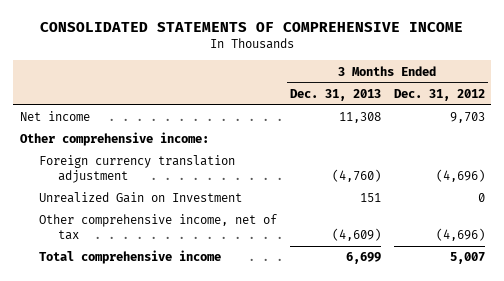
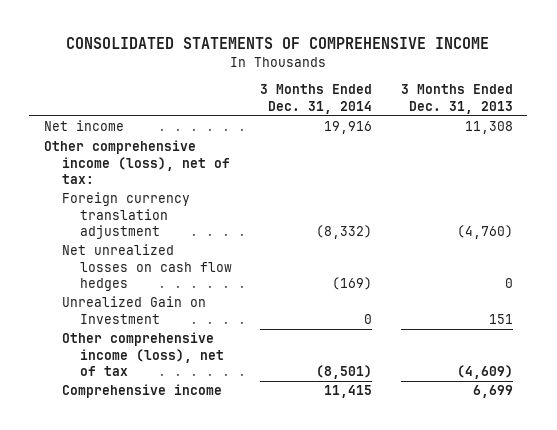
[393,88,485,101] Dec. 31, 2012 -> none
none -> [260,84,373,114] 3 Months Ended Dec. 31, 2014
[19,132,209,147] Other comprehensive income: -> [43,140,230,185] Other comprehensive income (loss), net of tax:
none -> [61,244,232,292] Net unrealized losses on cash flow hedges
[38,214,277,240] Other comprehensive income, net of tax -> [61,332,224,377] Other comprehensive income (loss), net of tax
[38,250,221,265] Total comprehensive income -> [61,384,222,399] Comprehensive income

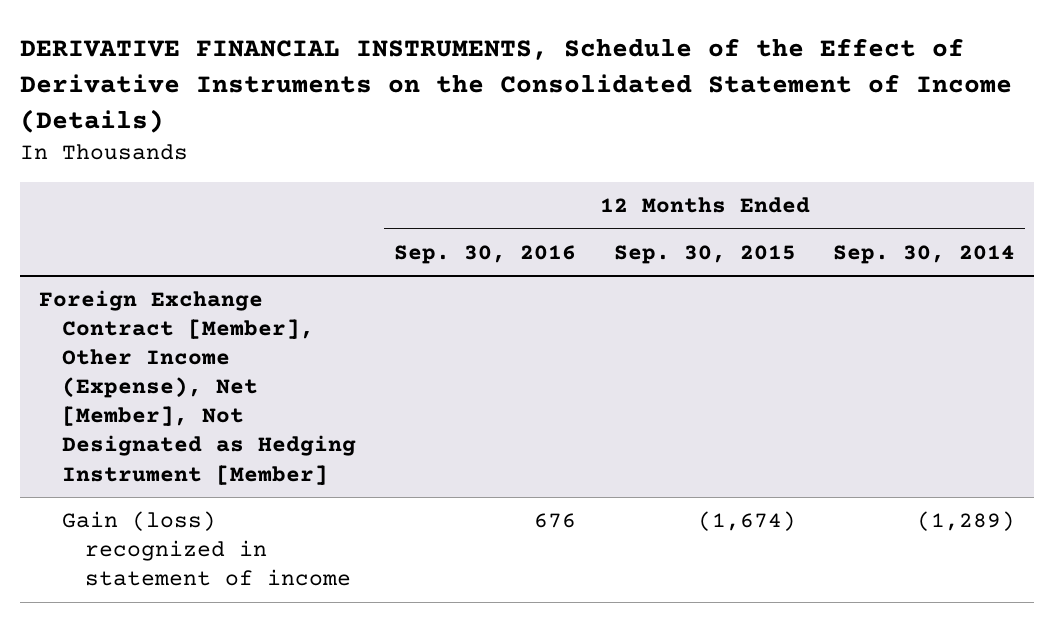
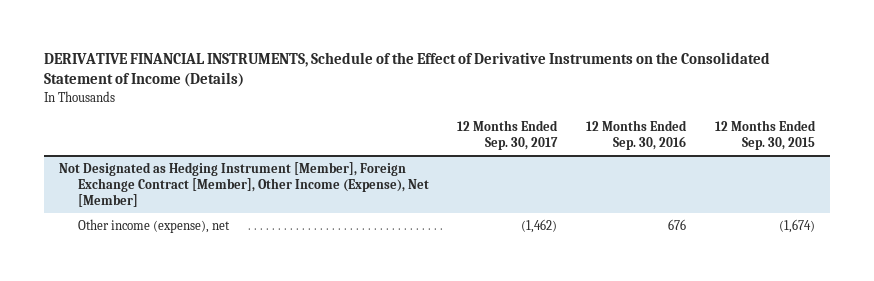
[833,244,1016,264] Sep. 30, 2014 -> none
none -> [457,120,559,151] 12 Months Ended Sep. 30, 2017
[39,290,357,485] Foreign Exchange Contract [Member], Other Income (Expense), Net [Member], Not Designated as Hedging Instrument [Member] -> [58,161,429,208] Not Designated as Hedging Instrument [Member], Foreign Exchange Contract [Member], Other Income (Expense), Net [Member]
[62,511,352,587] Gain (loss) recognized in statement of income -> [77,218,230,233] Other income (expense), net

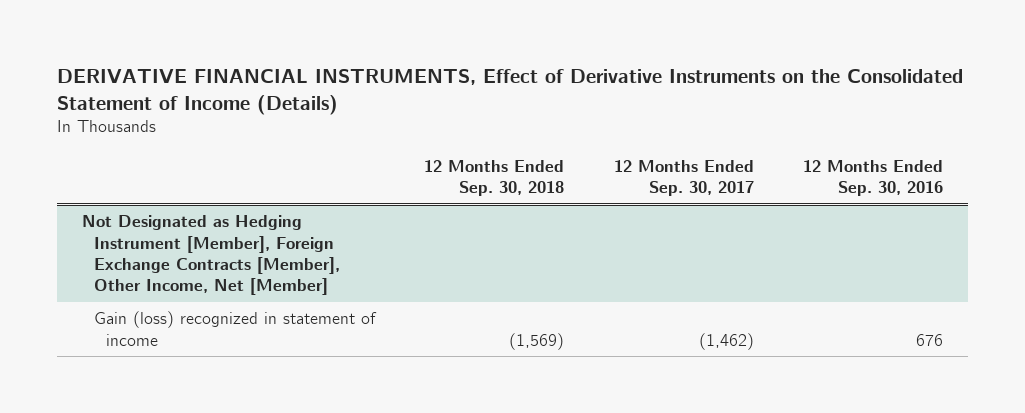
[44,52,771,88] DERIVATIVE FINANCIAL INSTRUMENTS, Schedule of the Effect of Derivative Instruments on the Consolidated Statement of Income (Details) -> [56,69,963,115] DERIVATIVE FINANCIAL INSTRUMENTS, Effect of Derivative Instruments on the Consolidated Statement of Income (Details)
[715,120,817,151] 12 Months Ended Sep. 30, 2015 -> none
none -> [424,159,565,197] 12 Months Ended Sep. 30, 2018
[58,161,429,208] Not Designated as Hedging Instrument [Member], Foreign Exchange Contract [Member], Other Income (Expense), Net [Member] -> [81,215,340,296] Not Designated as Hedging Instrument [Member], Foreign Exchange Contracts [Member], Other Income, Net [Member]
[77,218,230,233] Other income (expense), net -> [93,311,377,346] Gain (loss) recognized in statement of income

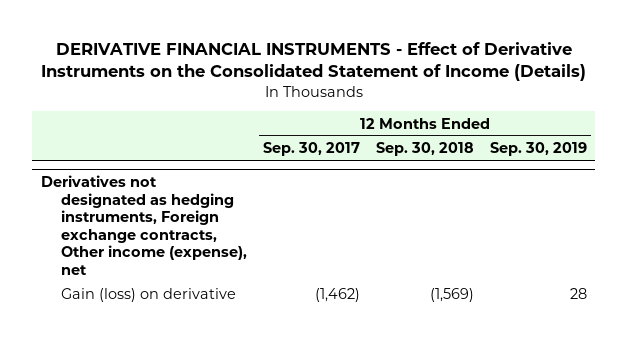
[56,69,963,115] DERIVATIVE FINANCIAL INSTRUMENTS, Effect of Derivative Instruments on the Consolidated Statement of Income (Details) -> [40,41,586,82] DERIVATIVE FINANCIAL INSTRUMENTS - Effect of Derivative Instruments on the Consolidated Statement of Income (Details)
[803,159,944,197] 12 Months Ended Sep. 30, 2016 -> none
none -> [490,142,588,157] Sep. 30, 2019
[81,215,340,296] Not Designated as Hedging Instrument [Member], Foreign Exchange Contracts [Member], Other Income, Net [Member] -> [40,175,247,275] Derivatives not designated as hedging instruments, Foreign exchange contracts, Other income (expense), net
[93,311,377,346] Gain (loss) recognized in statement of income -> [60,288,236,303] Gain (loss) on derivative

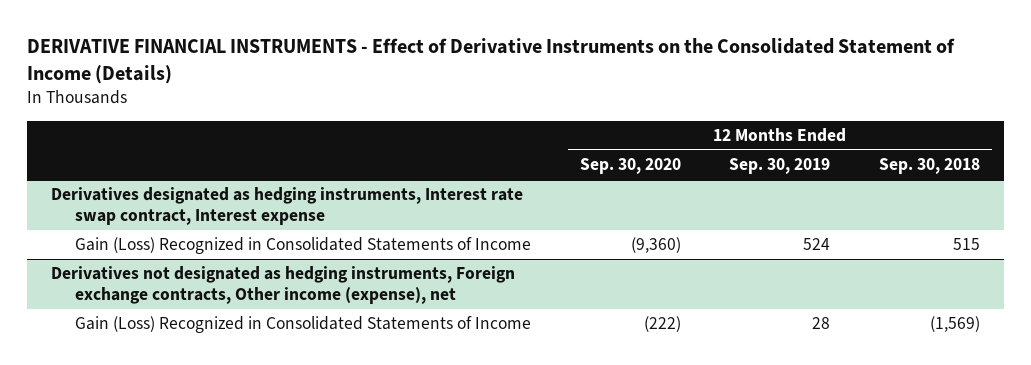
[263,142,361,157] Sep. 30, 2017 -> none
none -> [579,158,681,175] Sep. 30, 2020
none -> [50,187,523,226] Derivatives designated as hedging instruments, Interest rate swap contract, Interest expense
none -> [75,237,532,255] Gain (Loss) Recognized in Consolidated Statements of Income
[60,288,236,303] Gain (loss) on derivative -> [75,316,532,334] Gain (Loss) Recognized in Consolidated Statements of Income

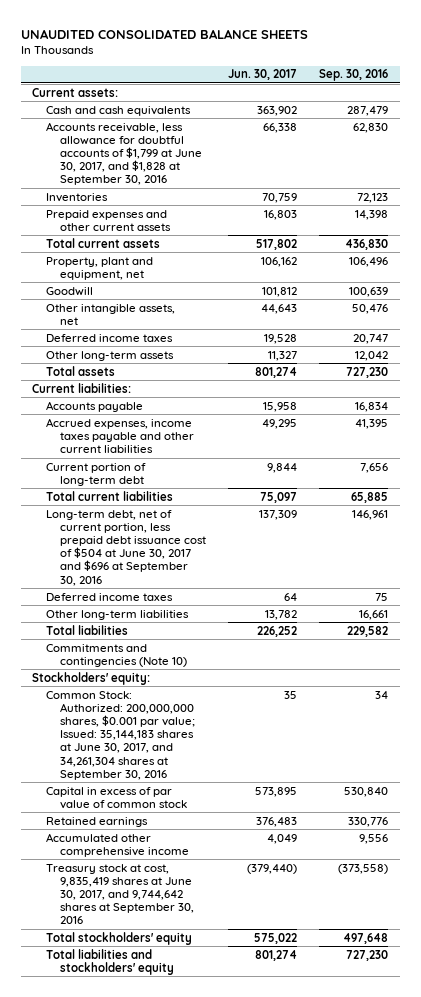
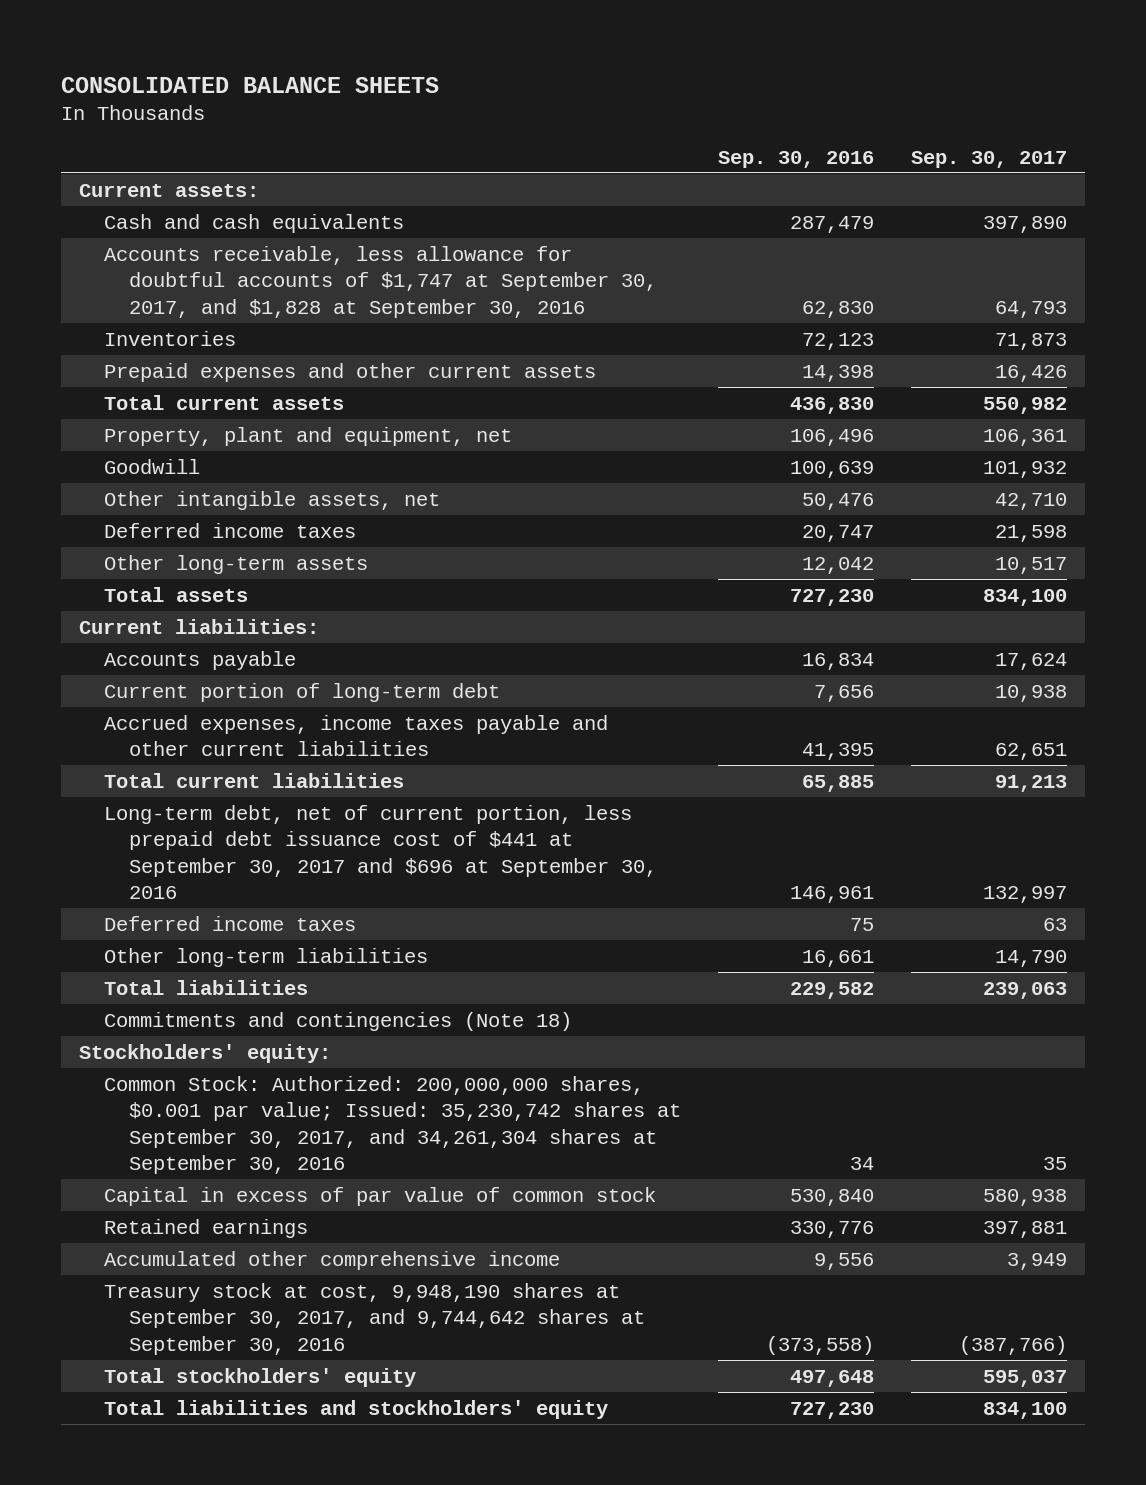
[21,28,309,39] UNAUDITED CONSOLIDATED BALANCE SHEETS -> [60,76,439,93] CONSOLIDATED BALANCE SHEETS
[227,69,297,81] Jun. 30, 2017 -> none
none -> [910,150,1067,168] Sep. 30, 2017
[45,121,202,186] Accounts receivable, less allowance for doubtful accounts of $1,799 at June 30, 2017, and $1,828 at September 30, 2016 -> [103,245,657,318] Accounts receivable, less allowance for doubtful accounts of $1,747 at September 30, 2017, and $1,828 at September 30, 2016
[45,417,194,454] Accrued expenses, income taxes payable and other current liabilities -> [103,714,608,757] Accrued expenses, income taxes payable and other current liabilities
[45,509,206,586] Long-term debt, net of current portion, less prepaid debt issuance cost of $504 at June 30, 2017 and $696 at September 30, 2016 -> [103,804,657,900] Long-term debt, net of current portion, less prepaid debt issuance cost of $441 at September 30, 2017 and $696 at September 30, 2016
[45,643,187,667] Commitments and contingencies (Note 10) -> [103,1011,572,1031] Commitments and contingencies (Note 18)
[45,690,195,780] Common Stock: Authorized: 200,000,000 shares, $0.001 par value; Issued: 35,144,183 shares at June 30, 2017, and 34,261,304 shares at September 30, 2016 -> [103,1075,681,1175] Common Stock: Authorized: 200,000,000 shares, $0.001 par value; Issued: 35,230,742 shares at September 30, 2017, and 34,261,304 shares at September 30, 2016
[45,863,194,925] Treasury stock at cost, 9,835,419 shares at June 30, 2017, and 9,744,642 shares at September 30, 2016 -> [103,1282,645,1355] Treasury stock at cost, 9,948,190 shares at September 30, 2017, and 9,744,642 shares at September 30, 2016

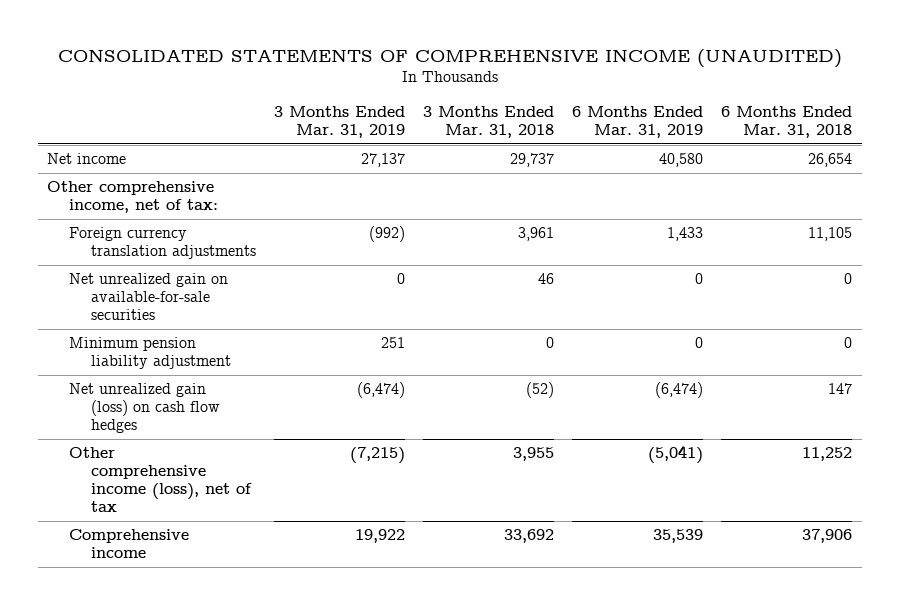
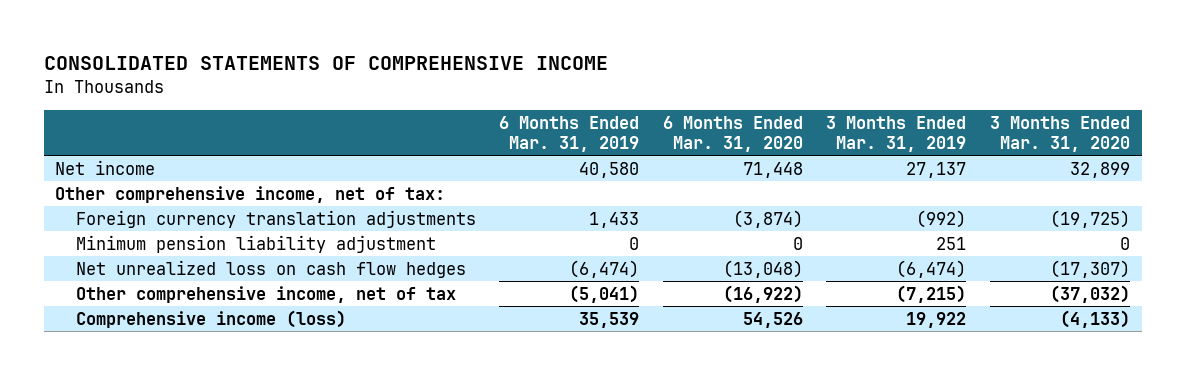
[57,48,842,68] CONSOLIDATED STATEMENTS OF COMPREHENSIVE INCOME (UNAUDITED) -> [43,56,608,71] CONSOLIDATED STATEMENTS OF COMPREHENSIVE INCOME
[423,105,555,138] 3 Months Ended Mar. 31, 2018 -> none
[721,105,853,138] 6 Months Ended Mar. 31, 2018 -> none
none -> [662,115,803,153] 6 Months Ended Mar. 31, 2020
none -> [989,115,1130,153] 3 Months Ended Mar. 31, 2020
[68,273,228,321] Net unrealized gain on available-for-sale securities -> none
[68,383,220,434] Net unrealized gain (loss) on cash flow hedges -> [75,259,466,278] Net unrealized loss on cash flow hedges
[68,447,252,513] Other comprehensive income (loss), net of tax -> [75,285,456,303] Other comprehensive income, net of tax
[68,529,189,559] Comprehensive income -> [75,309,346,328] Comprehensive income (loss)

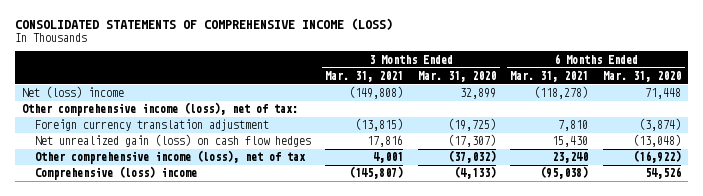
[43,56,608,71] CONSOLIDATED STATEMENTS OF COMPREHENSIVE INCOME -> [14,18,393,31] CONSOLIDATED STATEMENTS OF COMPREHENSIVE INCOME (LOSS)
[499,115,640,153] 6 Months Ended Mar. 31, 2019 -> none
[826,115,967,153] 3 Months Ended Mar. 31, 2019 -> none
none -> [325,70,404,82] Mar. 31, 2021
none -> [510,70,589,82] Mar. 31, 2021
[75,234,436,253] Minimum pension liability adjustment -> none
[55,159,156,175] Net income -> [22,86,125,99] Net (loss) income
[55,185,446,203] Other comprehensive income, net of tax: -> [22,102,299,117] Other comprehensive income (loss), net of tax:
[75,209,476,228] Foreign currency translation adjustments -> [34,119,269,132] Foreign currency translation adjustment
[75,259,466,278] Net unrealized loss on cash flow hedges -> [34,134,311,148] Net unrealized gain (loss) on cash flow hedges
[75,285,456,303] Other comprehensive income, net of tax -> [34,150,306,165] Other comprehensive income (loss), net of tax
[75,309,346,328] Comprehensive income (loss) -> [34,166,197,181] Comprehensive (loss) income

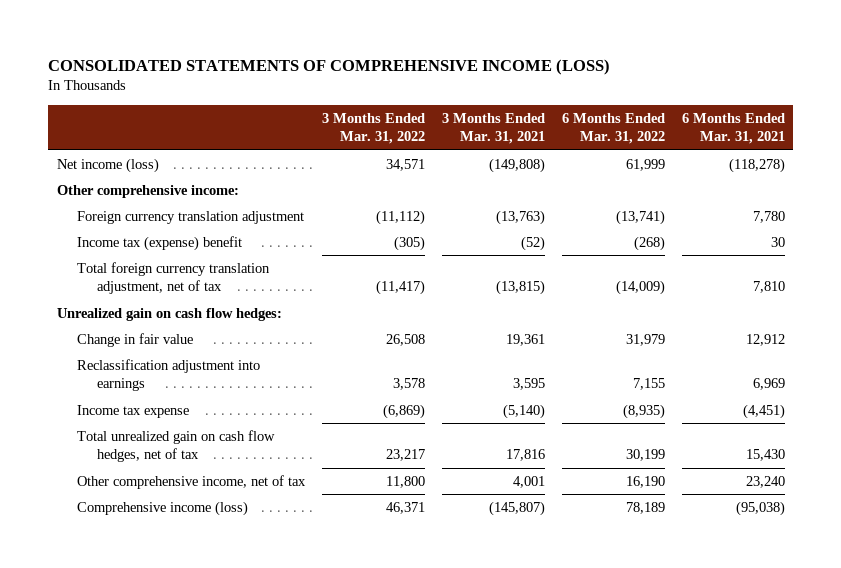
[417,70,496,82] Mar. 31, 2020 -> none
[602,70,681,82] Mar. 31, 2020 -> none
none -> [321,112,425,145] 3 Months Ended Mar. 31, 2022
none -> [561,112,665,145] 6 Months Ended Mar. 31, 2022
[22,86,125,99] Net (loss) income -> [56,157,159,173] Net income (loss)
[22,102,299,117] Other comprehensive income (loss), net of tax: -> [56,184,239,198] Other comprehensive income:
[355,118,404,132] (13,815) -> [495,209,545,225] (13,763)
[558,120,589,132] 7,810 -> [752,210,785,223] 7,780
none -> [76,235,242,251] Income tax (expense) benefit
none -> [76,261,270,295] Total foreign currency translation adjustment, net of tax
none -> [56,307,282,321] Unrealized gain on cash flow hedges:
none -> [76,332,193,347] Change in fair value
none -> [76,358,260,392] Reclassification adjustment into earnings
none -> [76,404,189,418] Income tax expense
[34,134,311,148] Net unrealized gain (loss) on cash flow hedges -> [76,429,275,463] Total unrealized gain on cash flow hedges, net of tax
[34,150,306,165] Other comprehensive income (loss), net of tax -> [76,474,306,489] Other comprehensive income, net of tax
[34,166,197,181] Comprehensive (loss) income -> [76,500,248,516] Comprehensive income (loss)

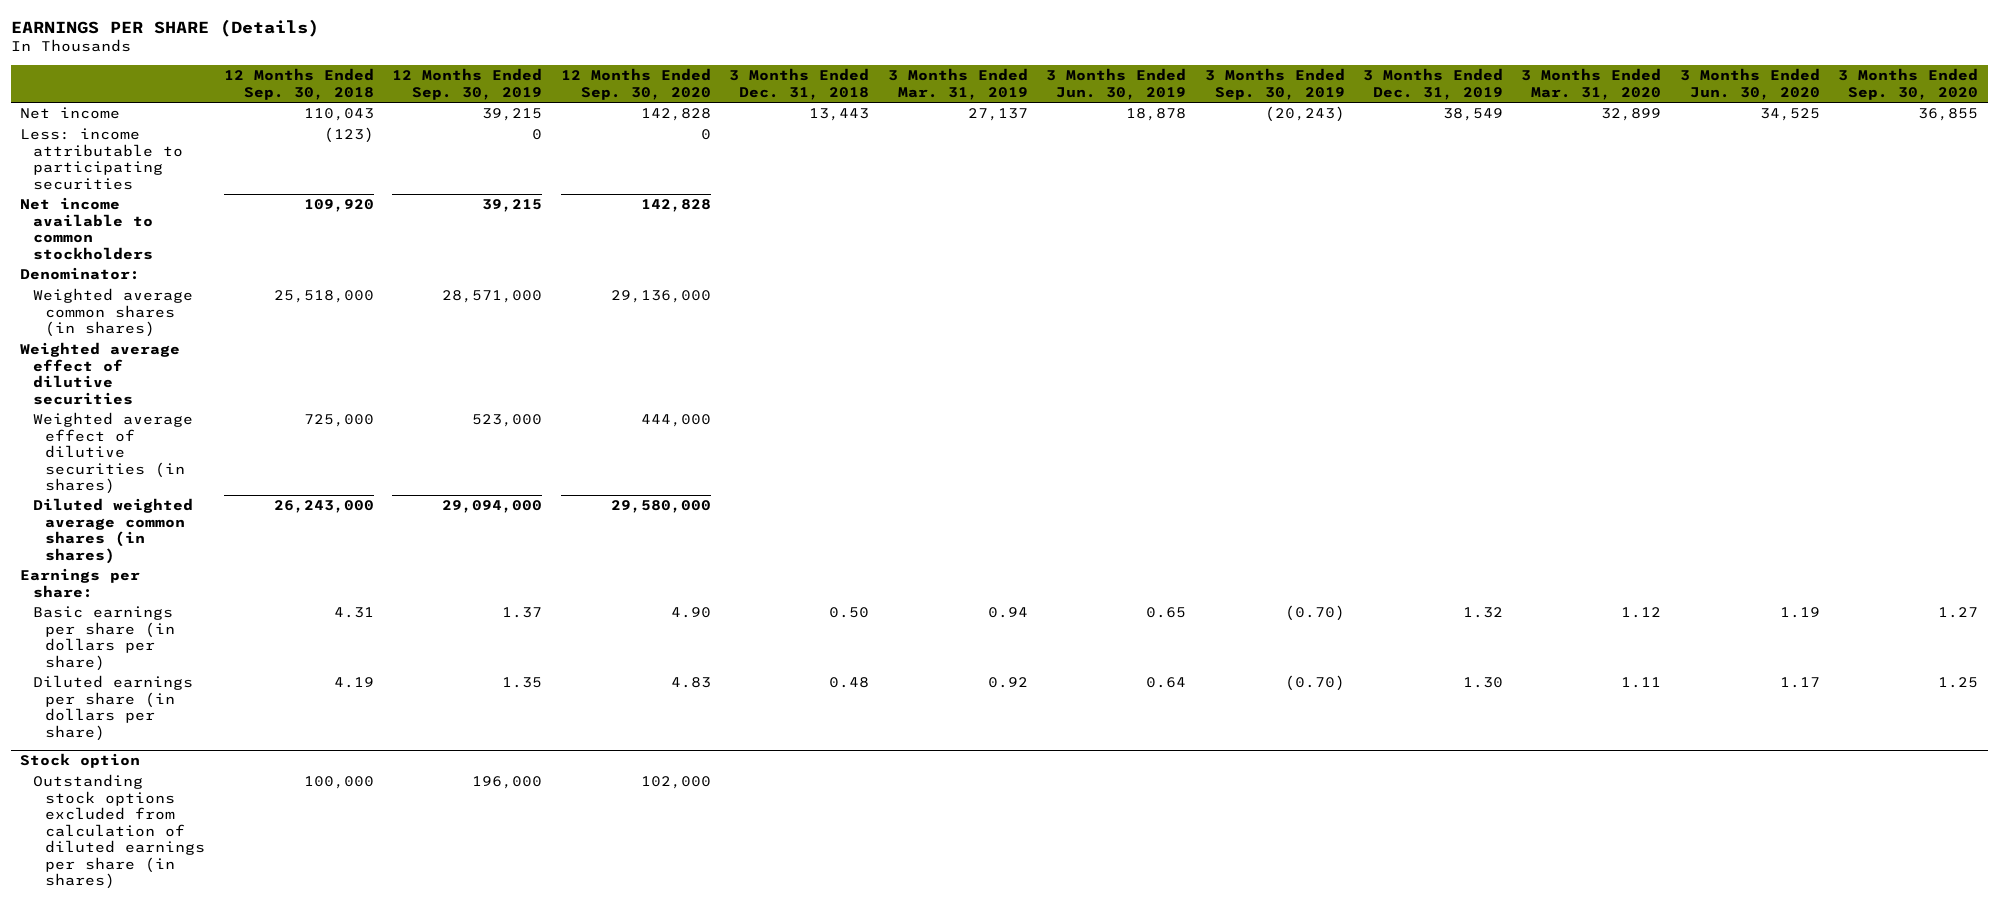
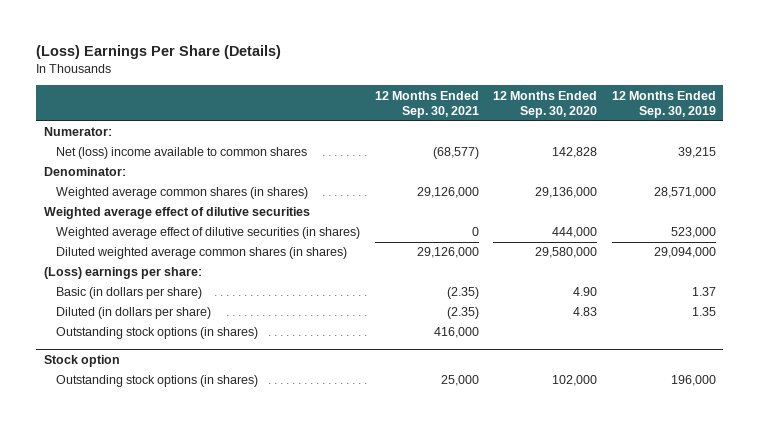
[11,18,320,37] EARNINGS PER SHARE (Details) -> [36,44,282,59] (Loss) Earnings Per Share (Details)
[223,68,374,100] 12 Months Ended Sep. 30, 2018 -> none
[729,68,870,100] 3 Months Ended Dec. 31, 2018 -> none
[887,68,1028,100] 3 Months Ended Mar. 31, 2019 -> none
[1046,68,1187,100] 3 Months Ended Jun. 30, 2019 -> none
[1204,68,1345,100] 3 Months Ended Sep. 30, 2019 -> none
[1363,68,1504,100] 3 Months Ended Dec. 31, 2019 -> none
[1521,68,1662,100] 3 Months Ended Mar. 31, 2020 -> none
[1679,68,1820,100] 3 Months Ended Jun. 30, 2020 -> none
[1838,68,1979,100] 3 Months Ended Sep. 30, 2020 -> none
none -> [374,90,479,119] 12 Months Ended Sep. 30, 2021
[20,128,183,190] Less: income attributable to participating securities -> none
[20,197,153,260] Net income available to common stockholders -> none
none -> [43,127,112,137] Numerator:
[20,107,121,120] Net income -> [55,147,307,160] Net (loss) income available to common shares
[20,568,141,598] Earnings per share: -> [43,267,202,280] (Loss) earnings per share:
[32,606,176,671] Basic earnings per share (in dollars per share) -> [55,287,202,300] Basic (in dollars per share)
[32,675,193,741] Diluted earnings per share (in dollars per share) -> [55,307,211,320] Diluted (in dollars per share)
none -> [55,327,258,340] Outstanding stock options (in shares)
[32,774,206,890] Outstanding stock options excluded from calculation of diluted earnings per share (in shares) -> [55,375,258,388] Outstanding stock options (in shares)

